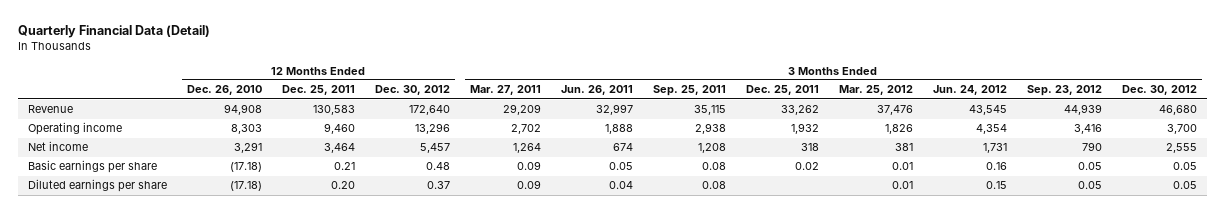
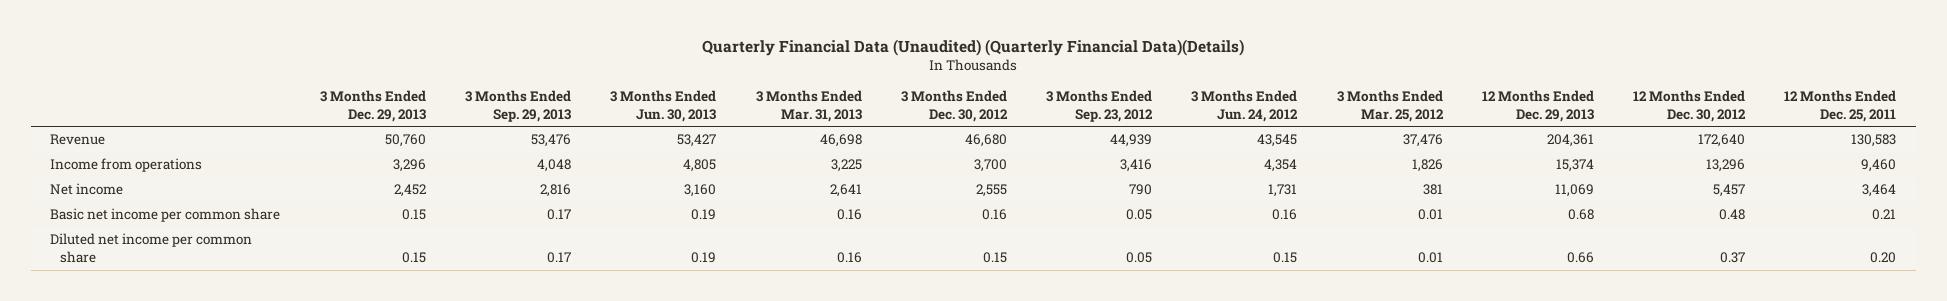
[17,25,210,39] Quarterly Financial Data (Detail) -> [702,38,1245,56] Quarterly Financial Data (Unaudited) (Quarterly Financial Data)(Details)
[186,85,262,96] Dec. 26, 2010 -> none
[469,85,541,96] Mar. 27, 2011 -> none
[560,85,633,96] Jun. 26, 2011 -> none
[652,85,726,97] Sep. 25, 2011 -> none
[745,85,819,96] Dec. 25, 2011 -> none
none -> [319,90,426,122] 3 Months Ended Dec. 29, 2013
none -> [465,90,572,122] 3 Months Ended Sep. 29, 2013
none -> [610,90,717,122] 3 Months Ended Jun. 30, 2013
none -> [755,90,862,122] 3 Months Ended Mar. 31, 2013
none -> [1481,90,1594,122] 12 Months Ended Dec. 29, 2013
[27,122,122,136] Operating income -> [50,158,203,173] Income from operations
[27,160,157,174] Basic earnings per share -> [50,208,281,223] Basic net income per common share
[1172,162,1197,171] 0.05 -> [981,209,1007,221] 0.16
[27,179,167,193] Diluted earnings per share -> [50,233,253,263] Diluted net income per common share
[1172,181,1197,190] 0.05 -> [982,251,1007,263] 0.15

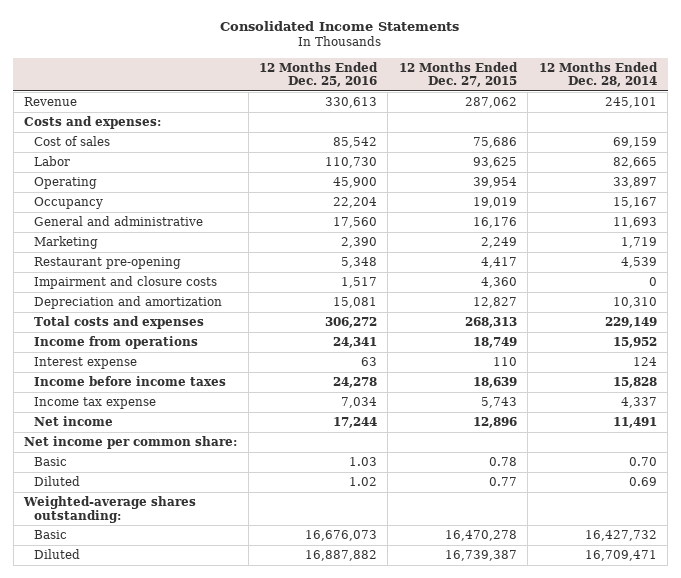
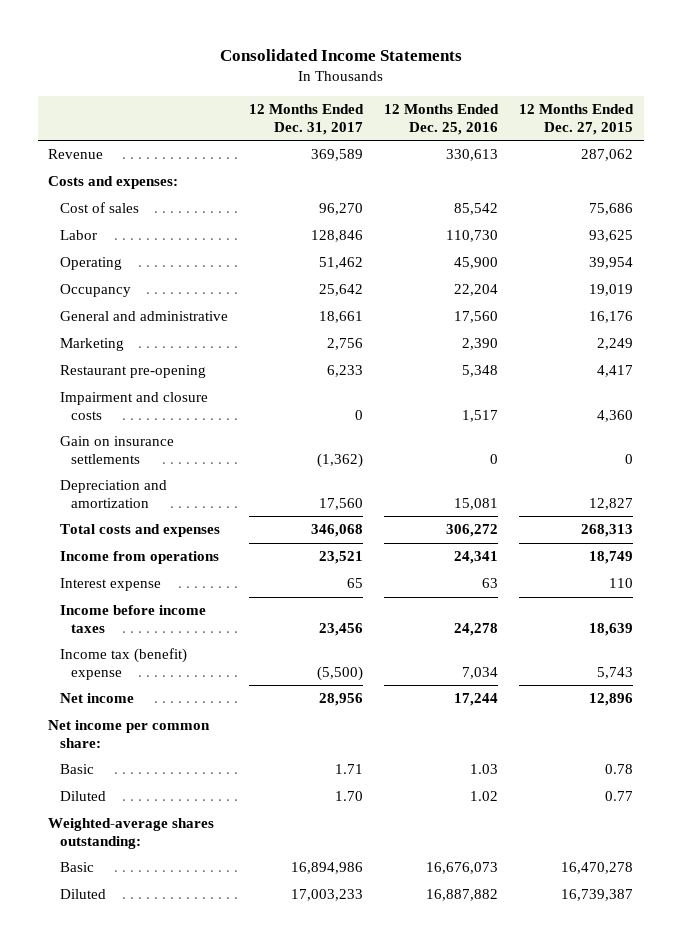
[538,61,658,88] 12 Months Ended Dec. 28, 2014 -> none
none -> [248,103,364,135] 12 Months Ended Dec. 31, 2017
none -> [59,436,174,464] Gain on insurance settlements
[33,397,156,410] Income tax expense -> [59,648,187,680] Income tax (benefit) expense

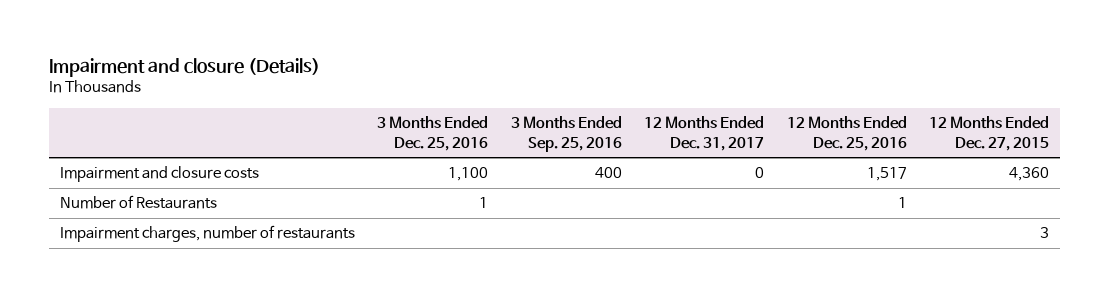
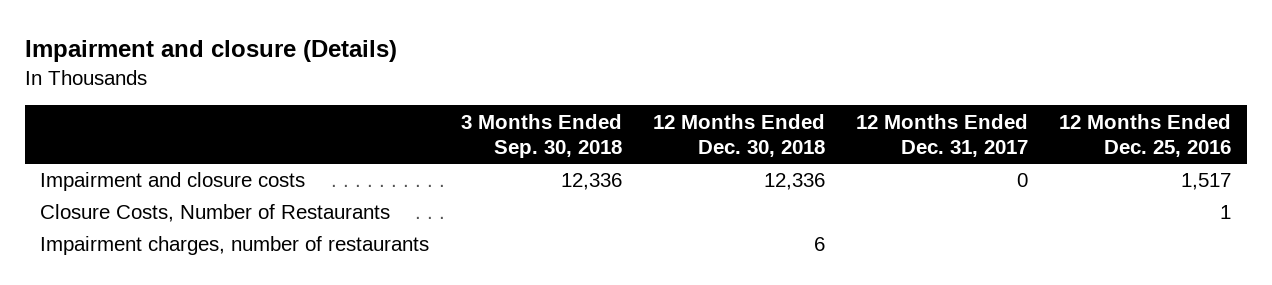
[377,116,489,151] 3 Months Ended Dec. 25, 2016 -> none
[510,116,622,152] 3 Months Ended Sep. 25, 2016 -> none
[928,116,1049,151] 12 Months Ended Dec. 27, 2015 -> none
none -> [460,113,622,159] 3 Months Ended Sep. 30, 2018
none -> [652,113,825,158] 12 Months Ended Dec. 30, 2018
[59,195,217,210] Number of Restaurants -> [40,204,391,223] Closure Costs, Number of Restaurants

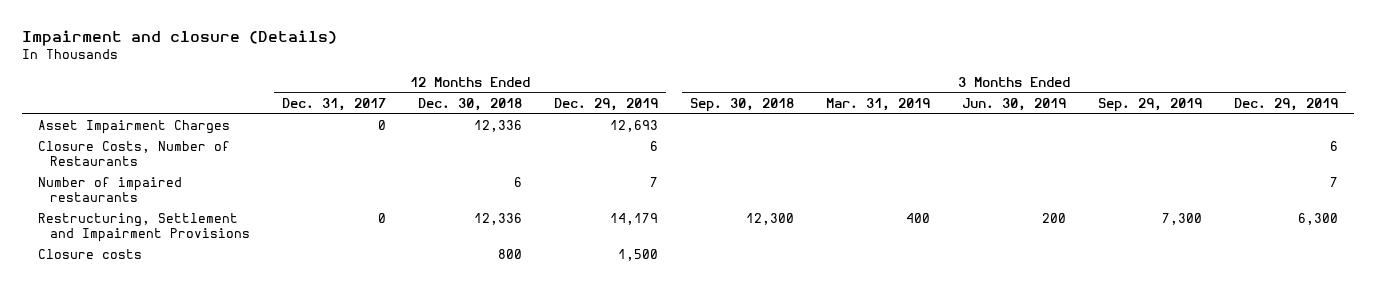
[1059,113,1232,158] 12 Months Ended Dec. 25, 2016 -> none
none -> [554,97,659,111] Dec. 29, 2019
none -> [826,97,931,111] Mar. 31, 2019
none -> [962,97,1067,111] Jun. 30, 2019
none -> [1098,97,1203,112] Sep. 29, 2019
none -> [1234,97,1339,111] Dec. 29, 2019
[40,172,306,192] Impairment and closure costs -> none
none -> [38,120,231,135] Asset Impairment Charges
[40,236,430,256] Impairment charges, number of restaurants -> [38,177,183,203] Number of impaired restaurants
none -> [38,213,251,243] Restructuring, Settlement and Impairment Provisions
none -> [38,249,143,260] Closure costs

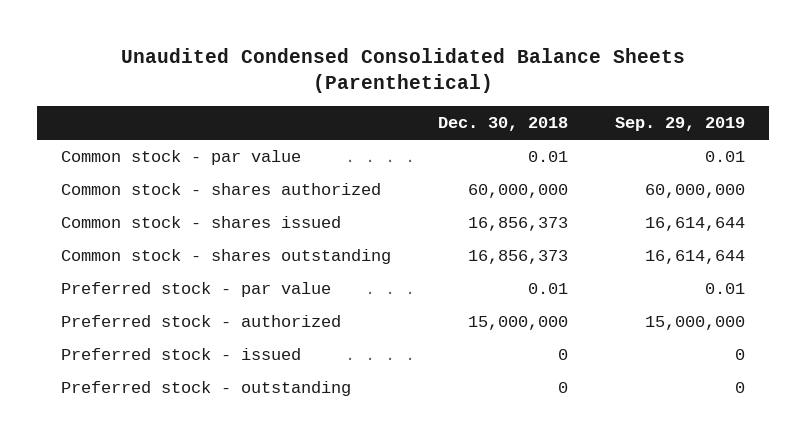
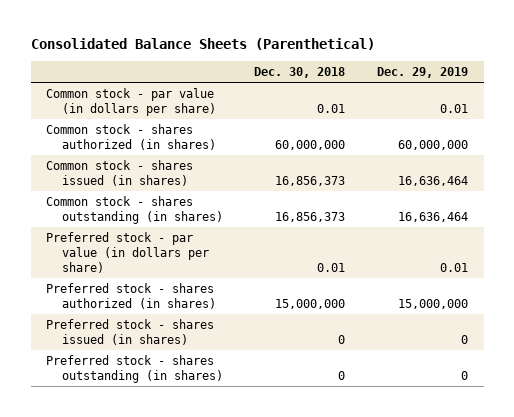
[121,48,686,94] Unaudited Condensed Consolidated Balance Sheets (Parenthetical) -> [30,38,375,51] Consolidated Balance Sheets (Parenthetical)
[615,117,746,132] Sep. 29, 2019 -> none
none -> [377,67,469,79] Dec. 29, 2019
[60,150,301,166] Common stock - par value -> [46,87,216,117] Common stock - par value (in dollars per share)
[60,183,381,196] Common stock - shares authorized -> [46,123,216,151] Common stock - shares authorized (in shares)
[60,216,341,229] Common stock - shares issued -> [46,159,194,187] Common stock - shares issued (in shares)
[60,249,391,265] Common stock - shares outstanding -> [46,195,223,225] Common stock - shares outstanding (in shares)
[60,282,331,298] Preferred stock - par value -> [46,231,209,274] Preferred stock - par value (in dollars per share)
[60,315,341,328] Preferred stock - authorized -> [46,282,216,310] Preferred stock - shares authorized (in shares)
[60,348,301,361] Preferred stock - issued -> [46,318,215,346] Preferred stock - shares issued (in shares)
[60,381,351,397] Preferred stock - outstanding -> [46,354,223,384] Preferred stock - shares outstanding (in shares)

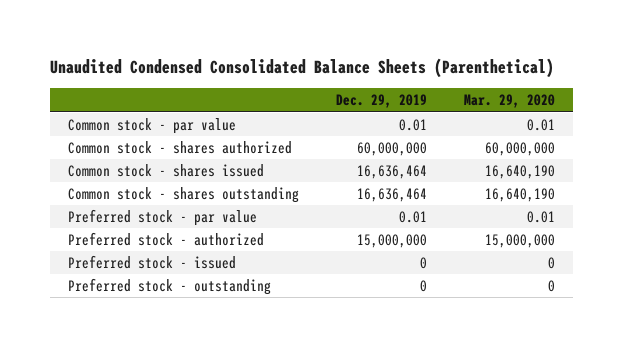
[30,38,375,51] Consolidated Balance Sheets (Parenthetical) -> [49,58,554,79] Unaudited Condensed Consolidated Balance Sheets (Parenthetical)
[254,67,346,79] Dec. 30, 2018 -> none
none -> [463,94,555,109] Mar. 29, 2020
[46,87,216,117] Common stock - par value (in dollars per share) -> [68,117,237,134] Common stock - par value
[46,123,216,151] Common stock - shares authorized (in shares) -> [68,140,293,154] Common stock - shares authorized
[46,159,194,187] Common stock - shares issued (in shares) -> [68,163,265,177] Common stock - shares issued
[46,195,223,225] Common stock - shares outstanding (in shares) -> [68,186,300,203] Common stock - shares outstanding
[46,231,209,274] Preferred stock - par value (in dollars per share) -> [68,208,258,226] Preferred stock - par value
[46,282,216,310] Preferred stock - shares authorized (in shares) -> [68,231,265,246] Preferred stock - authorized
[46,318,215,346] Preferred stock - shares issued (in shares) -> [68,254,237,269] Preferred stock - issued
[46,354,223,384] Preferred stock - shares outstanding (in shares) -> [68,277,272,295] Preferred stock - outstanding

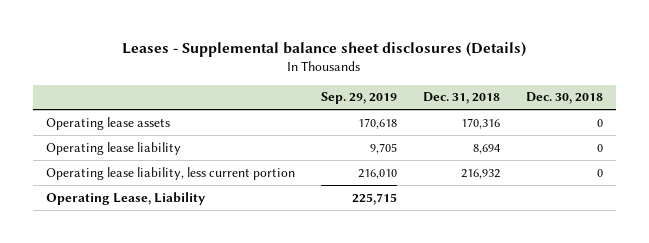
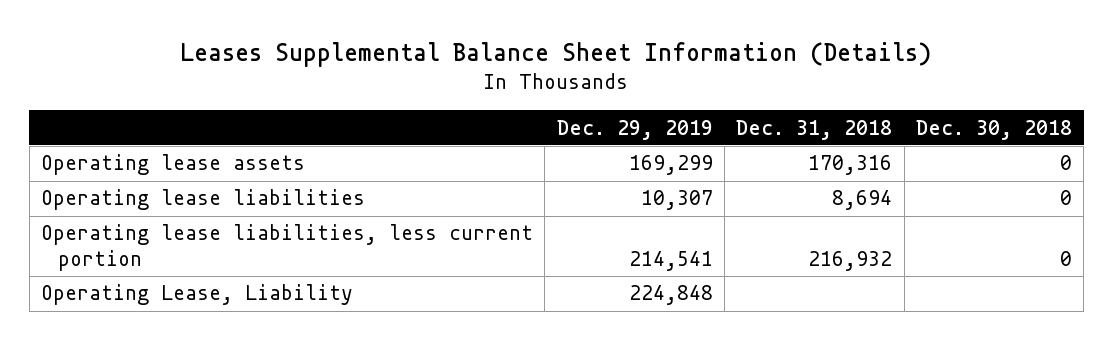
[122,42,527,58] Leases - Supplemental balance sheet disclosures (Details) -> [180,42,932,68] Leases Supplemental Balance Sheet Information (Details)
[320,92,397,105] Sep. 29, 2019 -> none
none -> [556,119,713,140] Dec. 29, 2019
[45,141,181,155] Operating lease liability -> [40,189,365,211] Operating lease liabilities
[45,166,295,180] Operating lease liability, less current portion -> [40,224,533,272] Operating lease liabilities, less current portion

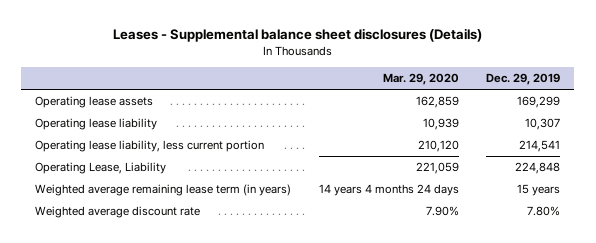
[180,42,932,68] Leases Supplemental Balance Sheet Information (Details) -> [112,28,482,43] Leases - Supplemental balance sheet disclosures (Details)
[736,119,893,140] Dec. 31, 2018 -> none
[916,119,1073,140] Dec. 30, 2018 -> none
none -> [382,72,459,85] Mar. 29, 2020
[40,189,365,211] Operating lease liabilities -> [35,118,158,131] Operating lease liability
[40,224,533,272] Operating lease liabilities, less current portion -> [35,140,265,153] Operating lease liability, less current portion
none -> [35,184,292,197] Weighted average remaining lease term (in years)
none -> [35,206,201,219] Weighted average discount rate

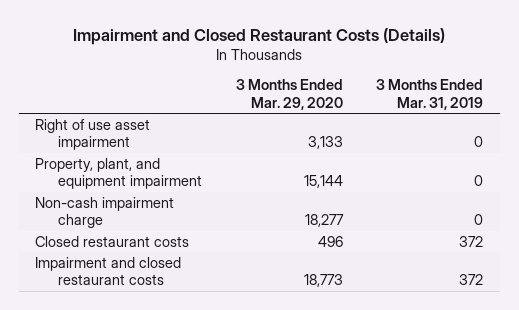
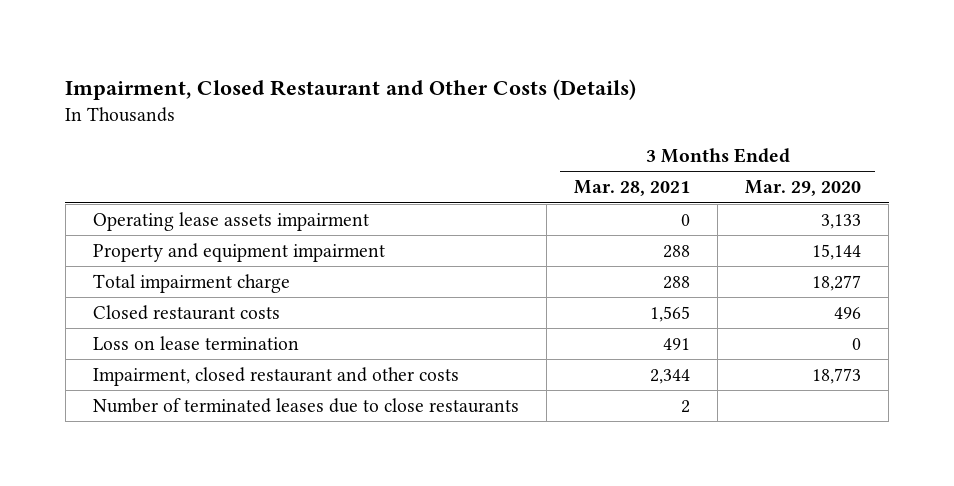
[73,27,446,45] Impairment and Closed Restaurant Costs (Details) -> [65,79,637,101] Impairment, Closed Restaurant and Other Costs (Details)
[376,79,484,110] 3 Months Ended Mar. 31, 2019 -> none
none -> [574,180,691,197] Mar. 28, 2021
[35,118,151,151] Right of use asset impairment -> [93,211,370,231] Operating lease assets impairment
[35,157,203,190] Property, plant, and equipment impairment -> [93,242,386,262] Property and equipment impairment
[35,196,175,229] Non-cash impairment charge -> [93,273,291,293] Total impairment charge
none -> [93,335,300,350] Loss on lease termination
[35,256,182,286] Impairment and closed restaurant costs -> [93,366,460,386] Impairment, closed restaurant and other costs
none -> [93,397,520,413] Number of terminated leases due to close restaurants

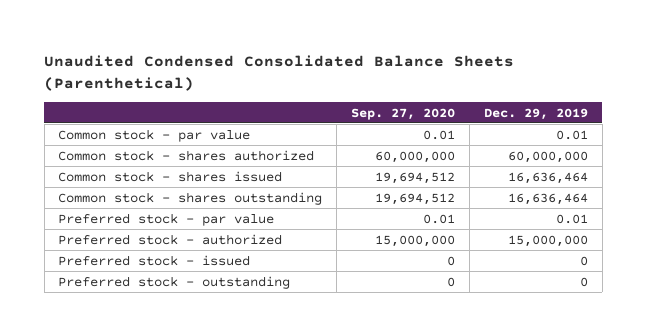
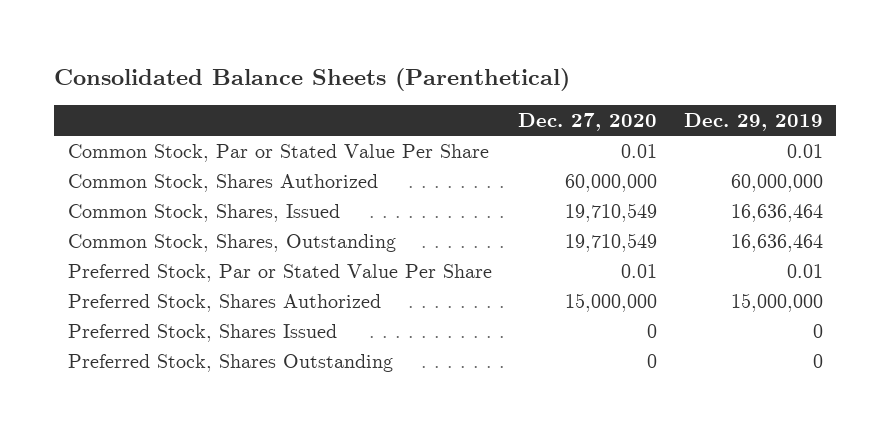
[44,54,515,91] Unaudited Condensed Consolidated Balance Sheets (Parenthetical) -> [54,68,571,92] Consolidated Balance Sheets (Parenthetical)
[351,107,456,120] Sep. 27, 2020 -> none
none -> [518,113,658,132] Dec. 27, 2020
[58,128,251,142] Common stock - par value -> [67,143,489,162] Common Stock, Par or Stated Value Per Share
[58,149,315,161] Common stock - shares authorized -> [67,173,378,192] Common Stock, Shares Authorized
[58,170,283,182] Common stock - shares issued -> [67,203,340,222] Common Stock, Shares, Issued
[58,191,323,205] Common stock - shares outstanding -> [67,233,396,252] Common Stock, Shares, Outstanding
[58,212,275,226] Preferred stock - par value -> [67,263,492,282] Preferred Stock, Par or Stated Value Per Share
[58,233,283,245] Preferred stock - authorized -> [67,293,381,312] Preferred Stock, Shares Authorized
[58,254,251,266] Preferred stock - issued -> [67,323,337,342] Preferred Stock, Shares Issued
[58,275,291,289] Preferred stock - outstanding -> [67,353,393,372] Preferred Stock, Shares Outstanding

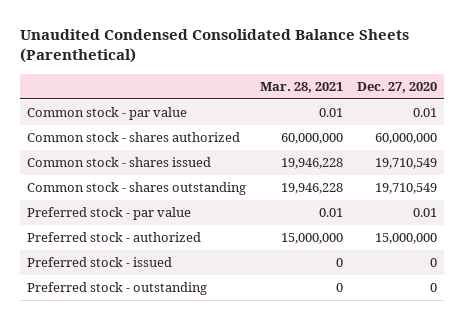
[54,68,571,92] Consolidated Balance Sheets (Parenthetical) -> [19,29,409,64] Unaudited Condensed Consolidated Balance Sheets (Parenthetical)
[683,113,823,132] Dec. 29, 2019 -> none
none -> [259,82,343,94] Mar. 28, 2021
[67,143,489,162] Common Stock, Par or Stated Value Per Share -> [26,107,187,121] Common stock - par value
[67,173,378,192] Common Stock, Shares Authorized -> [26,132,240,143] Common stock - shares authorized
[67,203,340,222] Common Stock, Shares, Issued -> [26,157,211,168] Common stock - shares issued
[67,233,396,252] Common Stock, Shares, Outstanding -> [26,182,246,196] Common stock - shares outstanding
[67,263,492,282] Preferred Stock, Par or Stated Value Per Share -> [26,207,191,221] Preferred stock - par value
[67,293,381,312] Preferred Stock, Shares Authorized -> [26,232,201,243] Preferred stock - authorized
[67,323,337,342] Preferred Stock, Shares Issued -> [26,257,172,268] Preferred stock - issued
[67,353,393,372] Preferred Stock, Shares Outstanding -> [26,282,207,296] Preferred stock - outstanding

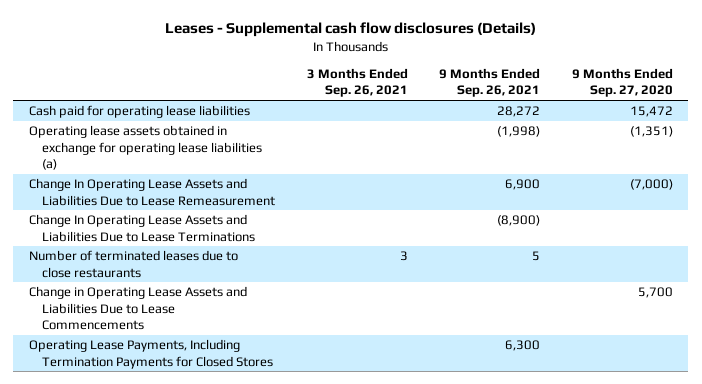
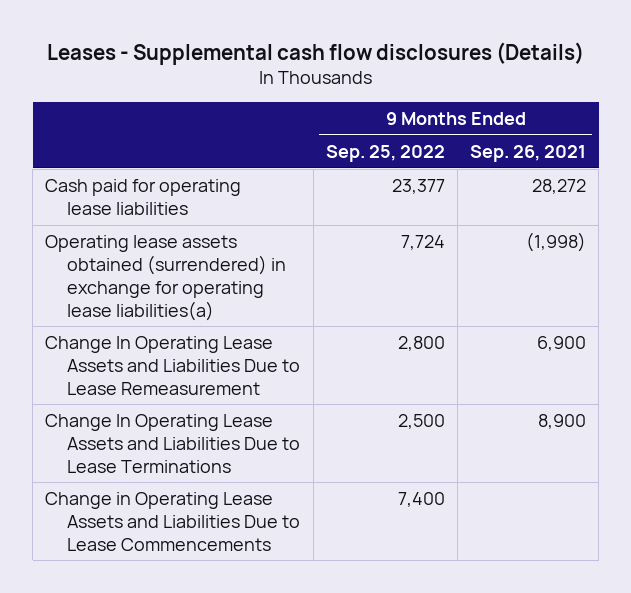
[306,67,408,98] 3 Months Ended Sep. 26, 2021 -> none
[571,67,673,98] 9 Months Ended Sep. 27, 2020 -> none
none -> [325,144,445,162] Sep. 25, 2022
[28,125,263,171] Operating lease assets obtained in exchange for operating lease liabilities (a) -> [45,234,287,321] Operating lease assets obtained (surrendered) in exchange for operating lease liabilities(a)
[28,250,238,278] Number of terminated leases due to close restaurants -> none
[497,215,541,227] (8,900) -> [538,413,587,429] 8,900
[28,339,274,369] Operating Lease Payments, Including Termination Payments for Closed Stores -> none

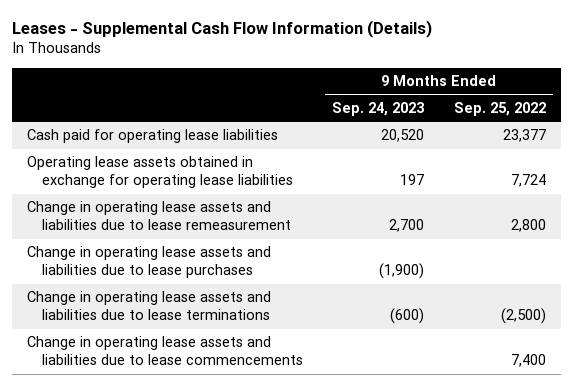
[46,42,584,66] Leases - Supplemental cash flow disclosures (Details) -> [11,20,432,39] Leases - Supplemental Cash Flow Information (Details)
[470,144,587,162] Sep. 26, 2021 -> none
none -> [332,101,425,116] Sep. 24, 2023
[45,234,287,321] Operating lease assets obtained (surrendered) in exchange for operating lease liabilities(a) -> [26,156,293,189] Operating lease assets obtained in exchange for operating lease liabilities
[45,335,301,395] Change In Operating Lease Assets and Liabilities Due to Lease Remeasurement -> [26,201,291,231] Change in operating lease assets and liabilities due to lease remeasurement
none -> [26,246,271,279] Change in operating lease assets and liabilities due to lease purchases
[45,413,301,473] Change In Operating Lease Assets and Liabilities Due to Lease Terminations -> [26,291,271,321] Change in operating lease assets and liabilities due to lease terminations
[397,413,445,429] 2,500 -> [500,308,546,325] (2,500)
[45,491,301,551] Change in Operating Lease Assets and Liabilities Due to Lease Commencements -> [26,336,303,366] Change in operating lease assets and liabilities due to lease commencements

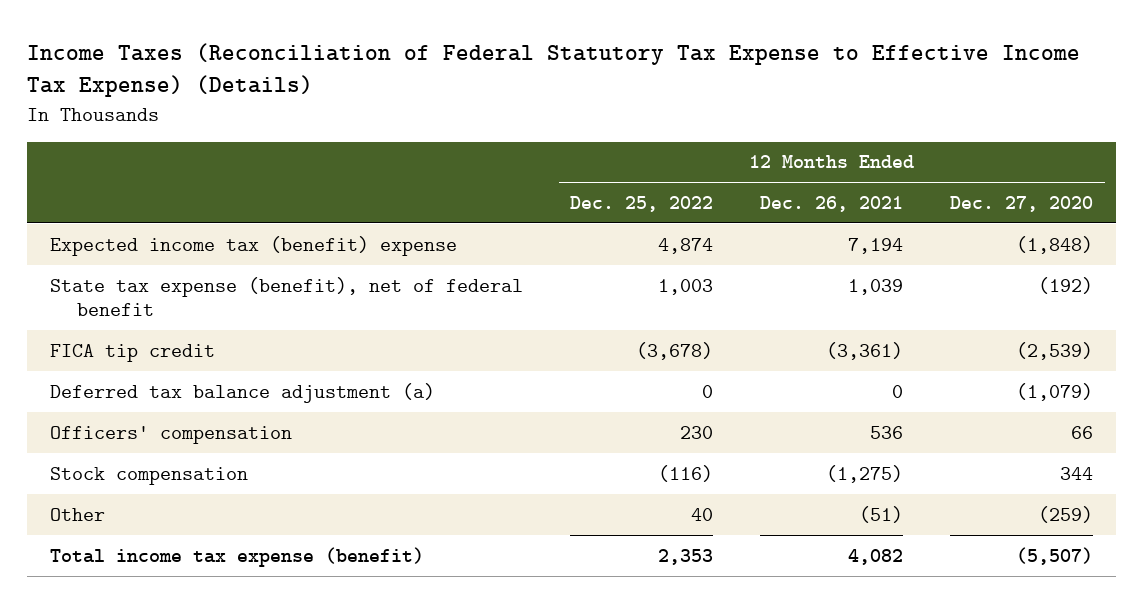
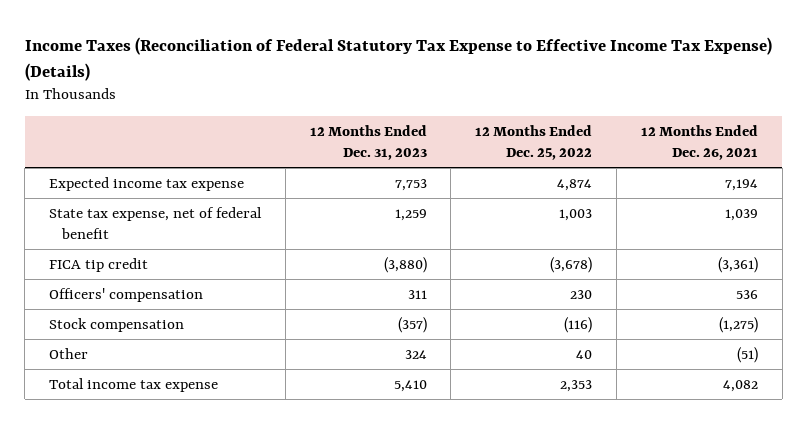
[949,195,1093,212] Dec. 27, 2020 -> none
none -> [309,124,427,160] 12 Months Ended Dec. 31, 2023
[50,235,458,256] Expected income tax (benefit) expense -> [48,176,244,191] Expected income tax expense
[50,276,524,317] State tax expense (benefit), net of federal benefit -> [48,206,262,240] State tax expense, net of federal benefit
[50,382,436,403] Deferred tax balance adjustment (a) -> none
[50,546,425,567] Total income tax expense (benefit) -> [48,377,218,392] Total income tax expense

